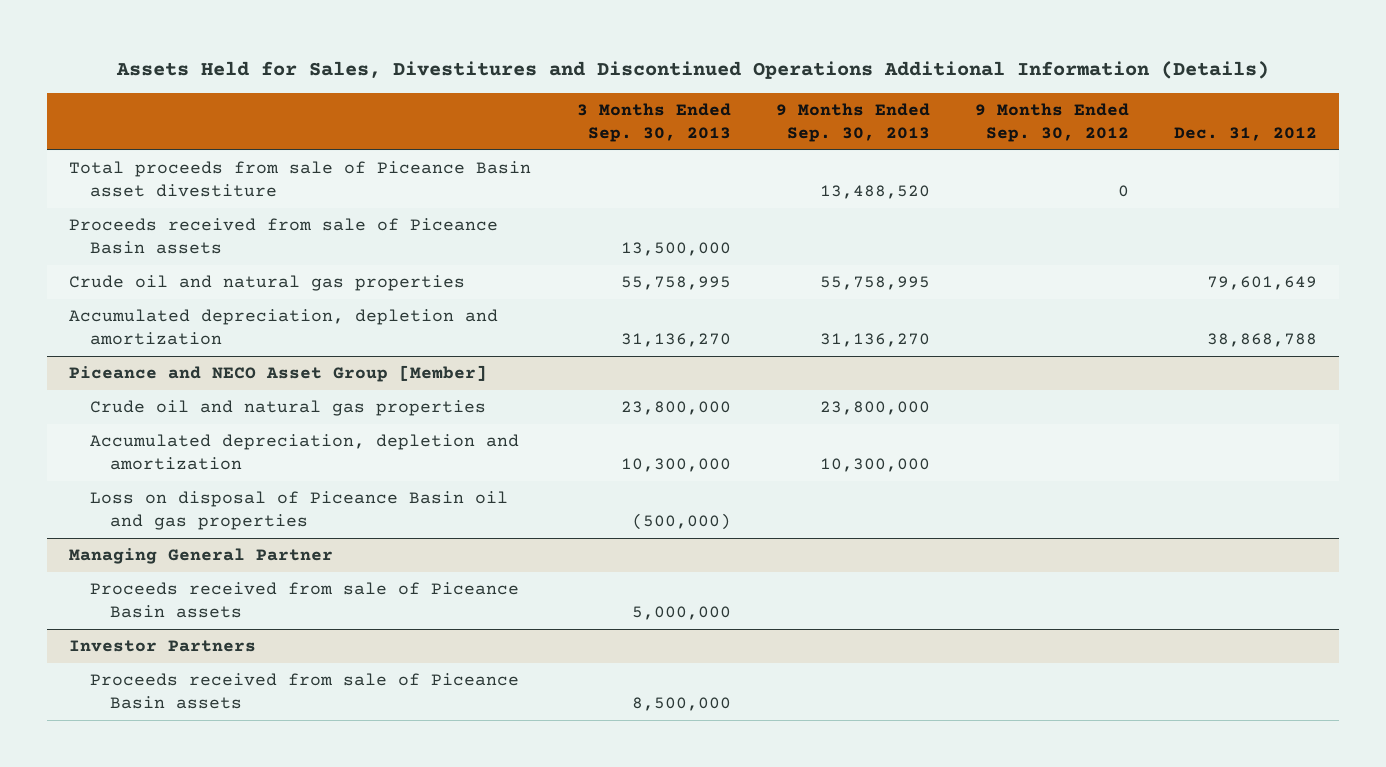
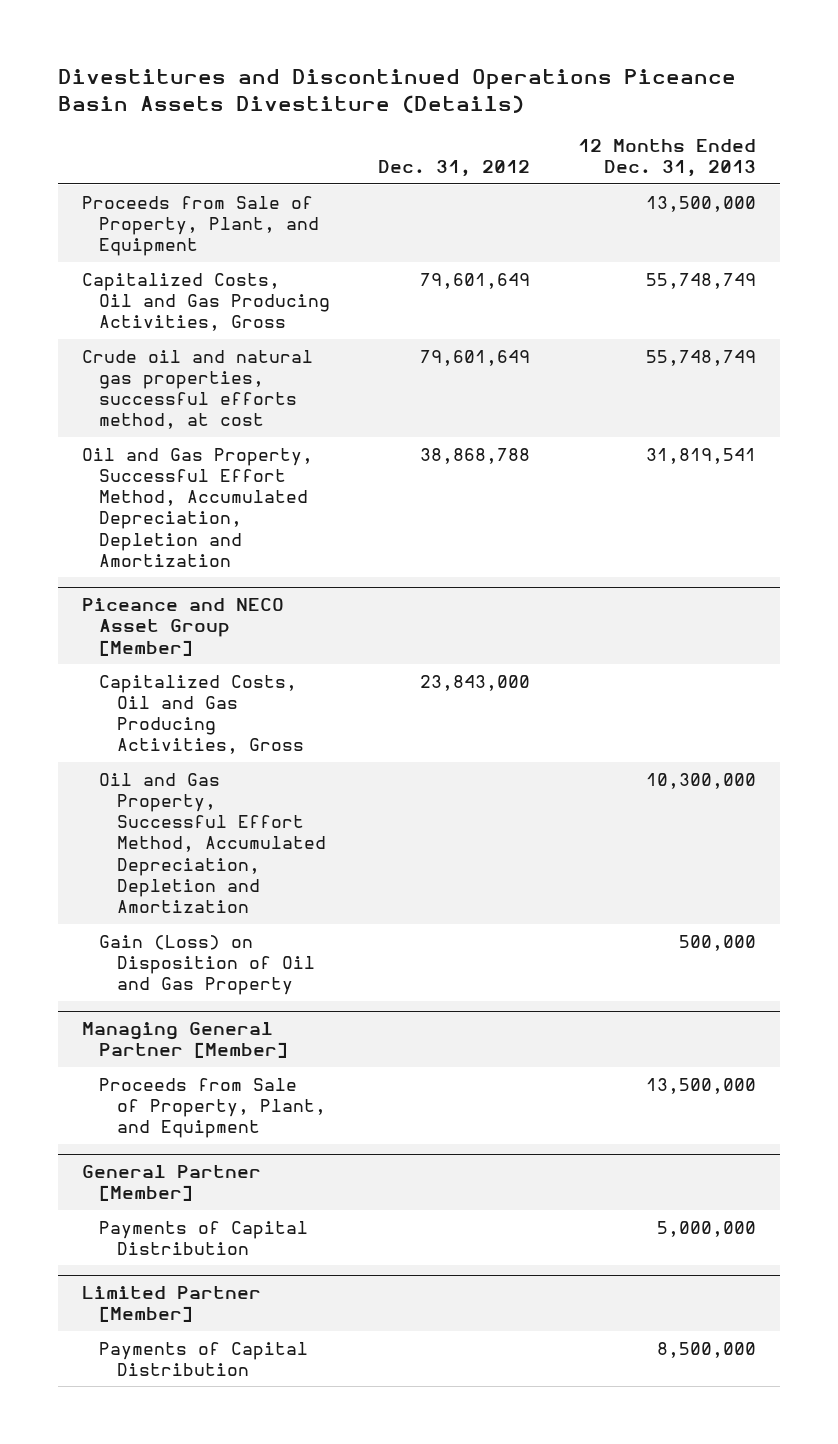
[116,60,1270,79] Assets Held for Sales, Divestitures and Discontinued Operations Additional Information (Details) -> [57,69,736,114] Divestitures and Discontinued Operations Piceance Basin Assets Divestiture (Details)
[576,103,731,142] 3 Months Ended Sep. 30, 2013 -> none
[775,103,930,142] 9 Months Ended Sep. 30, 2013 -> none
[974,103,1129,142] 9 Months Ended Sep. 30, 2012 -> none
none -> [578,138,757,178] 12 Months Ended Dec. 31, 2013
[69,218,499,255] Proceeds received from sale of Piceance Basin assets -> none
[69,161,532,198] Total proceeds from sale of Piceance Basin asset divestiture -> [81,195,320,257] Proceeds from Sale of Property, Plant, and Equipment
none -> [81,272,331,332] Capitalized Costs, Oil and Gas Producing Activities, Gross
[69,275,466,292] Crude oil and natural gas properties -> [81,349,313,430] Crude oil and natural gas properties, successful efforts method, at cost
[69,309,499,346] Accumulated depreciation, depletion and amortization -> [81,447,313,567] Oil and Gas Property, Successful Effort Method, Accumulated Depreciation, Depletion and Amortization
[89,400,486,417] Crude oil and natural gas properties -> none
[89,582,519,619] Proceeds received from sale of Piceance Basin assets -> none
[69,640,257,653] Investor Partners -> none
[89,673,519,710] Proceeds received from sale of Piceance Basin assets -> none
none -> [99,674,304,755] Capitalized Costs, Oil and Gas Producing Activities, Gross
[89,434,519,471] Accumulated depreciation, depletion and amortization -> [99,772,326,914] Oil and Gas Property, Successful Effort Method, Accumulated Depreciation, Depletion and Amortization
[89,491,508,531] Loss on disposal of Piceance Basin oil and gas properties -> [99,934,315,996] Gain (Loss) on Disposition of Oil and Gas Property
[69,548,334,565] Managing General Partner -> [81,1022,289,1059] Managing General Partner [Member]
none -> [99,1077,326,1139] Proceeds from Sale of Property, Plant, and Equipment
none -> [81,1165,261,1202] General Partner [Member]
none -> [99,1220,309,1255] Payments of Capital Distribution
none -> [81,1286,261,1323] Limited Partner [Member]
none -> [99,1341,309,1376] Payments of Capital Distribution

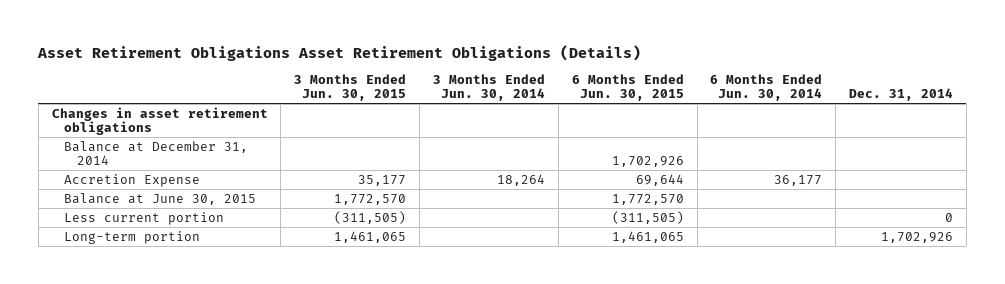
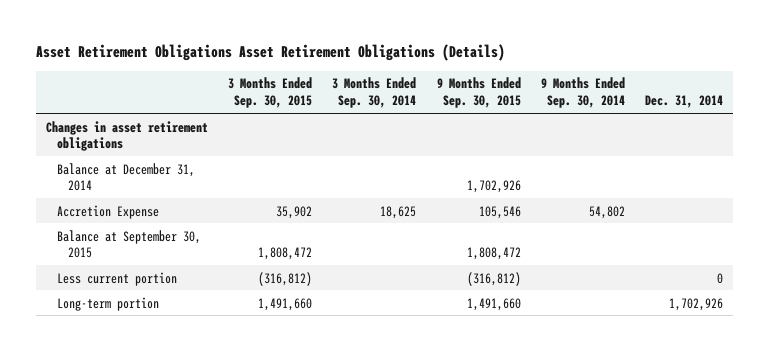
[294,73,407,102] 3 Months Ended Jun. 30, 2015 -> none
[432,73,545,102] 3 Months Ended Jun. 30, 2014 -> none
[571,73,684,102] 6 Months Ended Jun. 30, 2015 -> none
[710,73,823,102] 6 Months Ended Jun. 30, 2014 -> none
none -> [228,77,313,109] 3 Months Ended Sep. 30, 2015
none -> [332,77,417,109] 3 Months Ended Sep. 30, 2014
none -> [436,77,521,109] 9 Months Ended Sep. 30, 2015
none -> [540,77,625,109] 9 Months Ended Sep. 30, 2014
[64,192,257,205] Balance at June 30, 2015 -> [57,229,202,259] Balance at September 30, 2015

